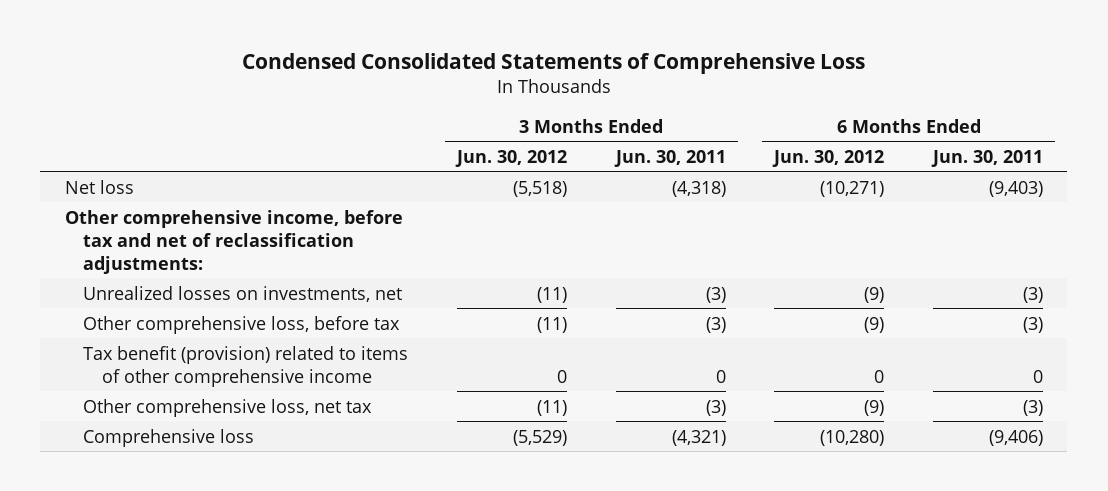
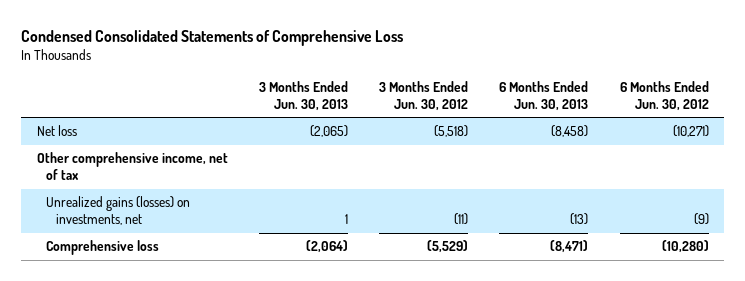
[613,149,726,167] Jun. 30, 2011 -> none
[930,149,1043,167] Jun. 30, 2011 -> none
none -> [258,80,348,111] 3 Months Ended Jun. 30, 2013
none -> [499,80,589,111] 6 Months Ended Jun. 30, 2013
[83,315,401,334] Other comprehensive loss, before tax -> none
[83,345,409,387] Tax benefit (provision) related to items of other comprehensive income -> none
[83,398,373,417] Other comprehensive loss, net tax -> none
[64,209,403,274] Other comprehensive income, before tax and net of reclassification adjustments: -> [36,152,228,181] Other comprehensive income, net of tax
[83,285,403,302] Unrealized losses on investments, net -> [46,196,191,226] Unrealized gains (losses) on investments, net

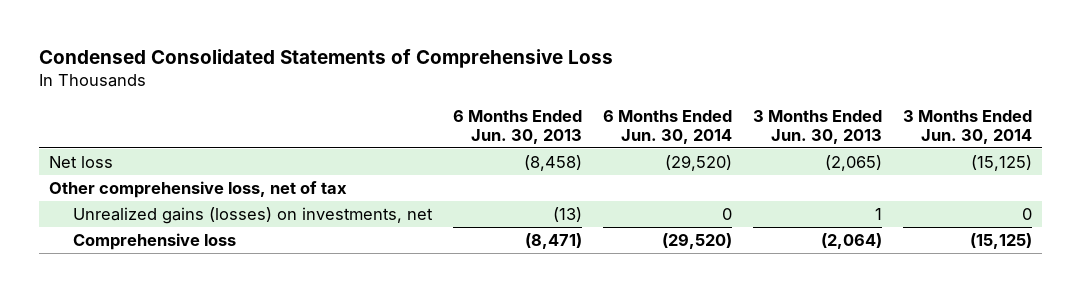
[379,80,469,111] 3 Months Ended Jun. 30, 2012 -> none
[619,80,709,111] 6 Months Ended Jun. 30, 2012 -> none
none -> [603,109,733,144] 6 Months Ended Jun. 30, 2014
none -> [902,109,1032,144] 3 Months Ended Jun. 30, 2014
[36,152,228,181] Other comprehensive income, net of tax -> [49,180,348,198] Other comprehensive loss, net of tax

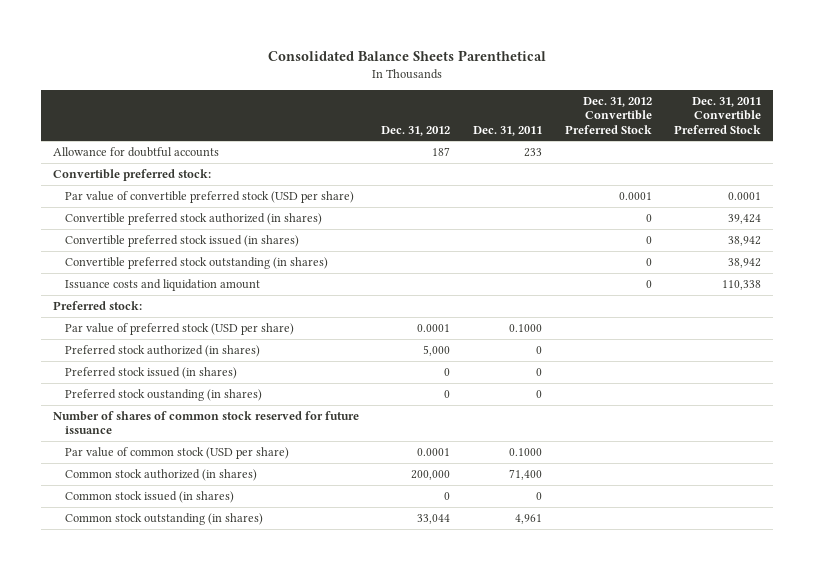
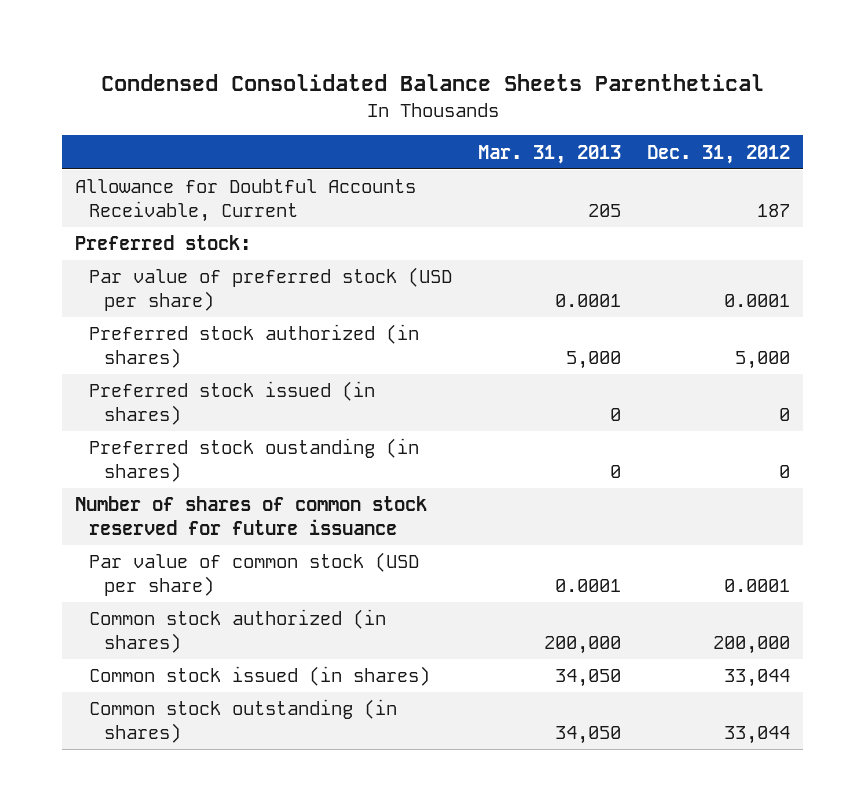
[268,49,547,61] Consolidated Balance Sheets Parenthetical -> [100,74,764,92] Condensed Consolidated Balance Sheets Parenthetical
[473,125,543,136] Dec. 31, 2011 -> none
[564,96,652,134] Dec. 31, 2012 Convertible Preferred Stock -> none
[674,96,762,134] Dec. 31, 2011 Convertible Preferred Stock -> none
none -> [478,144,622,164] Mar. 31, 2013
[52,168,211,181] Convertible preferred stock: -> none
[65,190,355,203] Par value of convertible preferred stock (USD per share) -> none
[65,212,323,225] Convertible preferred stock authorized (in shares) -> none
[65,234,300,247] Convertible preferred stock issued (in shares) -> none
[65,256,329,269] Convertible preferred stock outstanding (in shares) -> none
[65,278,261,291] Issuance costs and liquidation amount -> none
[52,146,219,157] Allowance for doubtful accounts -> [75,179,417,222] Allowance for Doubtful Accounts Receivable, Current
[444,491,451,500] 0 -> [724,669,791,688] 33,044

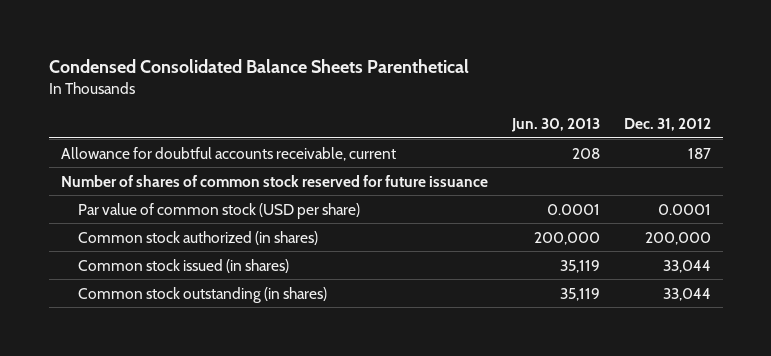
[478,144,622,164] Mar. 31, 2013 -> none
none -> [510,118,600,133] Jun. 30, 2013
[75,235,252,251] Preferred stock: -> none
[89,267,453,311] Par value of preferred stock (USD per share) -> none
[89,324,420,368] Preferred stock authorized (in shares) -> none
[89,381,376,425] Preferred stock issued (in shares) -> none
[89,438,420,482] Preferred stock oustanding (in shares) -> none
[75,179,417,222] Allowance for Doubtful Accounts Receivable, Current -> [60,146,396,161] Allowance for doubtful accounts receivable, current

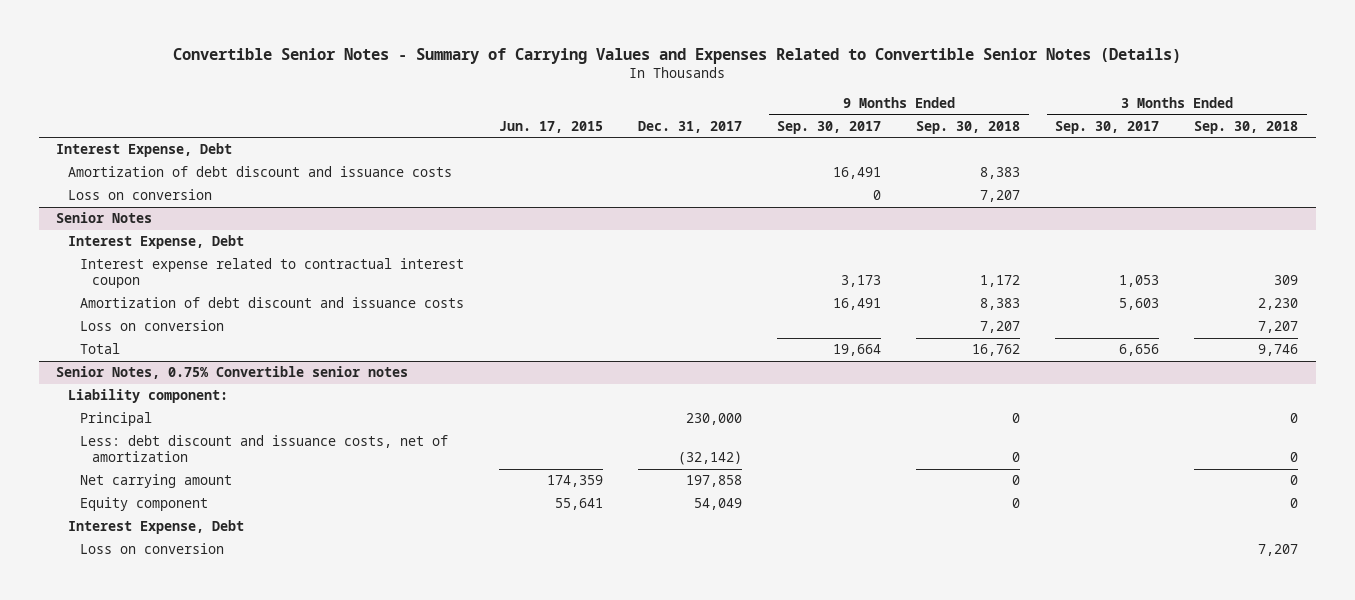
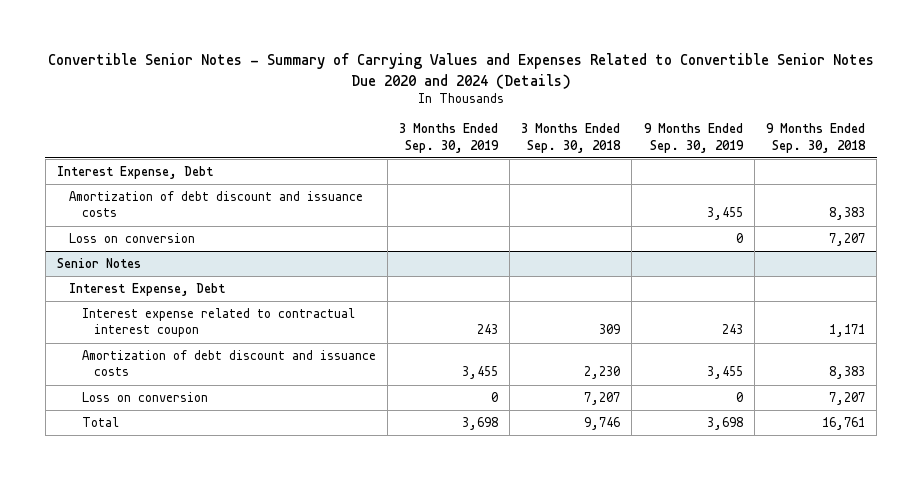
[173,47,1182,64] Convertible Senior Notes - Summary of Carrying Values and Expenses Related to Convertible Senior Notes (Details) -> [47,53,874,89] Convertible Senior Notes - Summary of Carrying Values and Expenses Related to Convertible Senior Notes Due 2020 and 2024 (Details)
[499,120,604,133] Jun. 17, 2015 -> none
[638,120,743,133] Dec. 31, 2017 -> none
[777,120,882,134] Sep. 30, 2017 -> none
[1055,120,1160,134] Sep. 30, 2017 -> none
none -> [399,123,500,153] 3 Months Ended Sep. 30, 2019
none -> [643,123,744,153] 9 Months Ended Sep. 30, 2019
[980,275,1021,288] 1,172 -> [828,324,865,338] 1,171
[56,366,409,380] Senior Notes, 0.75% Convertible senior notes -> none
[68,389,229,404] Liability component: -> none
[80,412,153,427] Principal -> none
[80,435,449,463] Less: debt discount and issuance costs, net of amortization -> none
[80,474,233,489] Net carrying amount -> none
[80,497,209,512] Equity component -> none
[68,520,245,535] Interest Expense, Debt -> none
[80,543,225,555] Loss on conversion -> none
[972,344,1021,357] 16,762 -> [821,417,865,431] 16,761

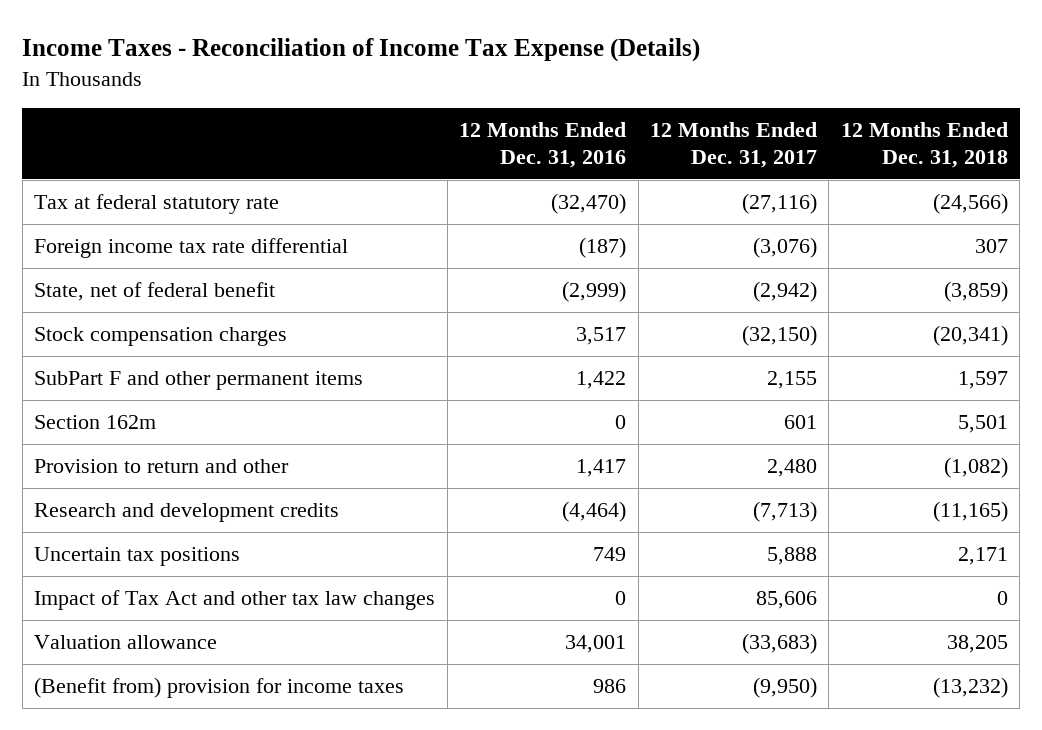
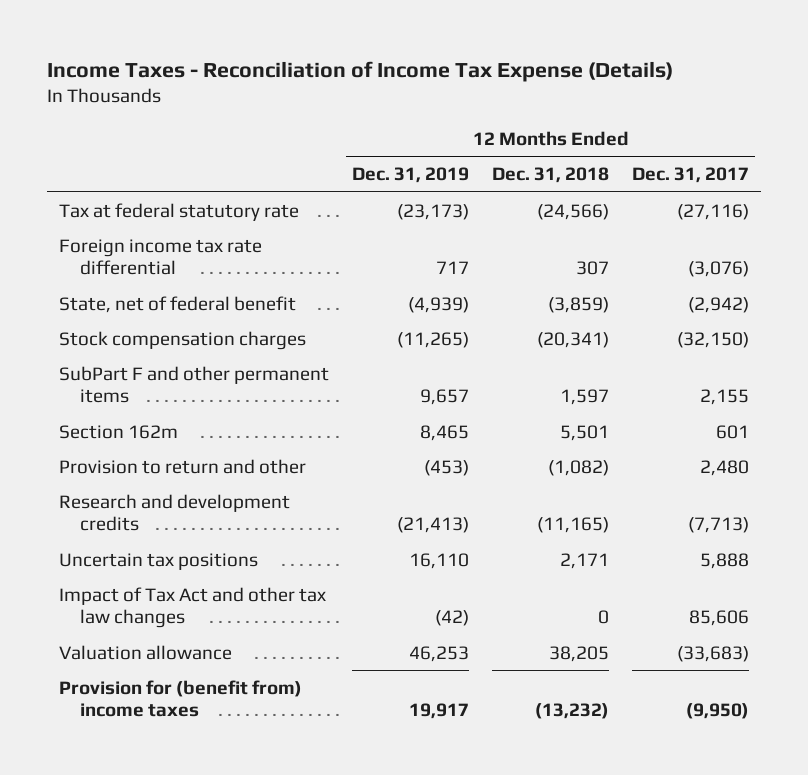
[459,121,627,168] 12 Months Ended Dec. 31, 2016 -> none
none -> [351,167,469,184] Dec. 31, 2019
[34,677,405,699] (Benefit from) provision for income taxes -> [58,679,302,718] Provision for (benefit from) income taxes

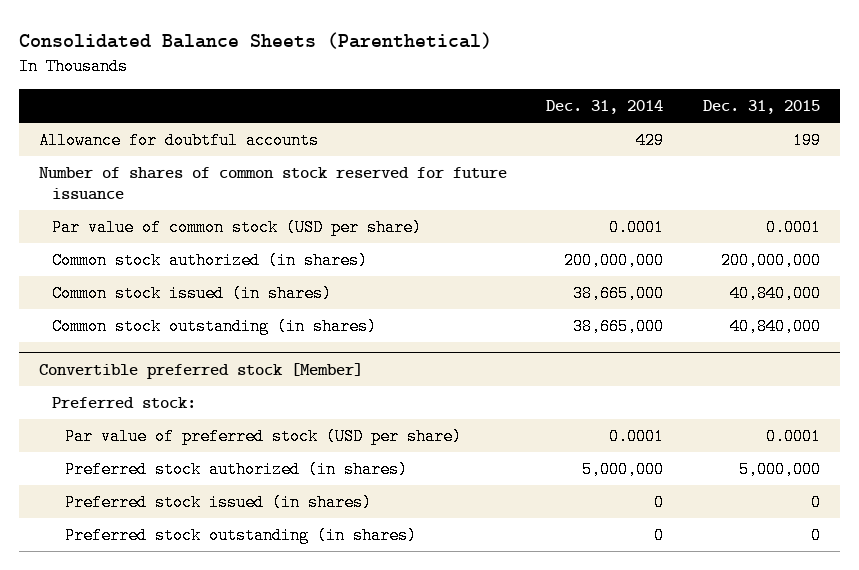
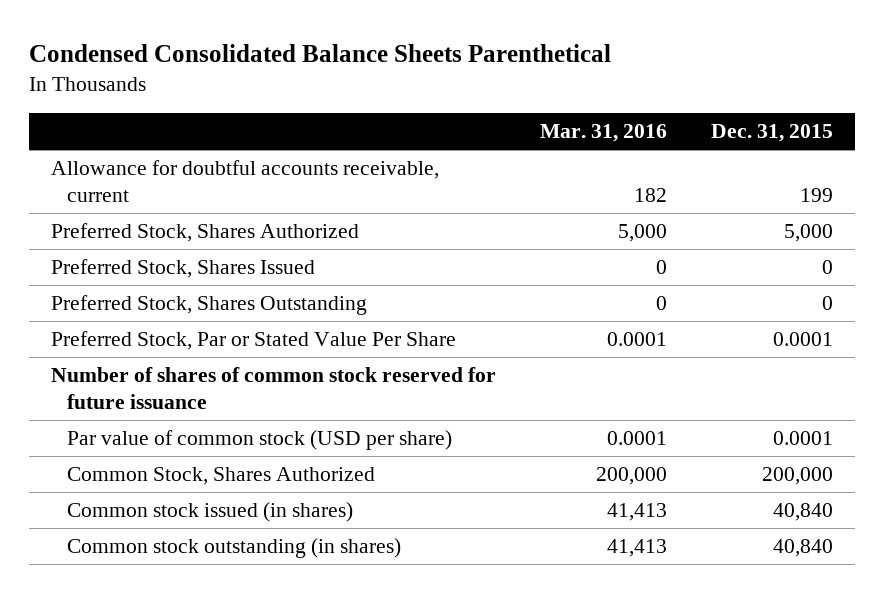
[18,31,492,49] Consolidated Balance Sheets (Parenthetical) -> [28,44,611,63] Condensed Consolidated Balance Sheets Parenthetical
[546,99,664,114] Dec. 31, 2014 -> none
none -> [539,124,667,143] Mar. 31, 2016
[38,132,319,150] Allowance for doubtful accounts -> [50,160,439,202] Allowance for doubtful accounts receivable, current
none -> [50,223,359,243] Preferred Stock, Shares Authorized
none -> [50,259,315,279] Preferred Stock, Shares Issued
none -> [50,295,367,316] Preferred Stock, Shares Outstanding
none -> [50,331,456,351] Preferred Stock, Par or Stated Value Per Share
[38,362,363,379] Convertible preferred stock [Member] -> none
[51,397,196,409] Preferred stock: -> none
[65,428,463,446] Par value of preferred stock (USD per share) -> none
[65,461,409,479] Preferred stock authorized (in shares) -> none
[65,494,373,512] Preferred stock issued (in shares) -> none
[65,527,418,545] Preferred stock outstanding (in shares) -> none
[51,252,368,270] Common stock authorized (in shares) -> [66,467,375,486] Common Stock, Shares Authorized
[721,252,822,270] 200,000,000 -> [761,467,833,486] 200,000
[730,285,822,303] 40,840,000 -> [772,503,833,522] 40,840
[730,318,822,336] 40,840,000 -> [772,539,833,558] 40,840

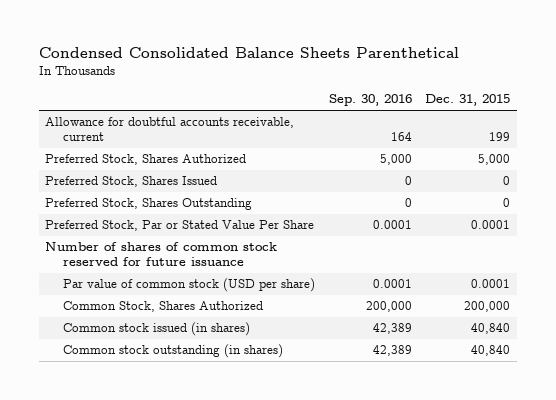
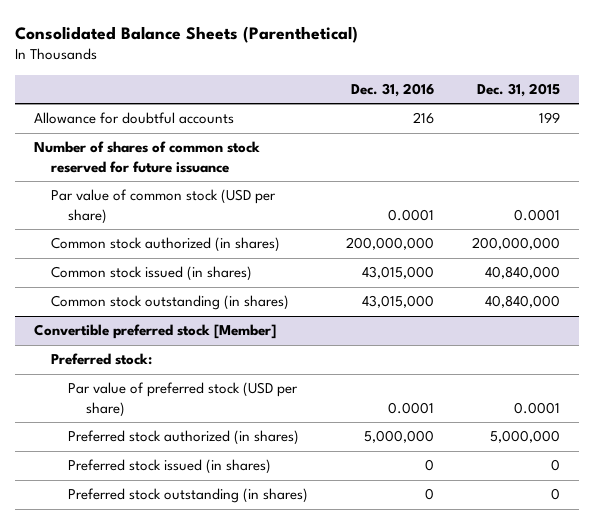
[38,47,459,59] Condensed Consolidated Balance Sheets Parenthetical -> [15,25,359,43] Consolidated Balance Sheets (Parenthetical)
[328,94,412,107] Sep. 30, 2016 -> none
none -> [351,83,435,98] Dec. 31, 2016
[45,154,247,166] Preferred Stock, Shares Authorized -> none
[45,176,218,188] Preferred Stock, Shares Issued -> none
[45,198,253,211] Preferred Stock, Shares Outstanding -> none
[45,220,315,232] Preferred Stock, Par or Stated Value Per Share -> none
[45,117,295,142] Allowance for doubtful accounts receivable, current -> [33,112,234,125] Allowance for doubtful accounts
[62,301,263,313] Common Stock, Shares Authorized -> [51,237,281,253] Common stock authorized (in shares)
[464,301,511,313] 200,000 -> [471,237,560,251] 200,000,000
[471,323,511,335] 40,840 -> [484,266,560,280] 40,840,000
[471,345,511,357] 40,840 -> [484,295,560,309] 40,840,000
none -> [33,324,276,340] Convertible preferred stock [Member]
none -> [51,353,153,366] Preferred stock:
none -> [68,382,299,417] Par value of preferred stock (USD per share)
none -> [68,430,300,446] Preferred stock authorized (in shares)
none -> [68,459,272,475] Preferred stock issued (in shares)
none -> [68,488,309,504] Preferred stock outstanding (in shares)

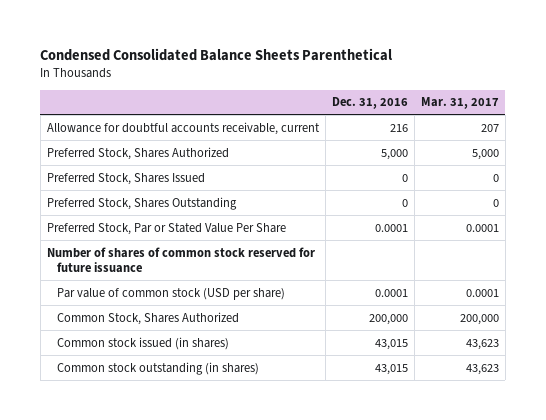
[15,25,359,43] Consolidated Balance Sheets (Parenthetical) -> [40,47,393,61] Condensed Consolidated Balance Sheets Parenthetical
[476,83,560,98] Dec. 31, 2015 -> none
none -> [420,97,499,110] Mar. 31, 2017
[33,112,234,125] Allowance for doubtful accounts -> [46,121,320,135] Allowance for doubtful accounts receivable, current
none -> [46,146,229,160] Preferred Stock, Shares Authorized
none -> [46,172,205,185] Preferred Stock, Shares Issued
none -> [46,196,237,210] Preferred Stock, Shares Outstanding
none -> [46,222,286,235] Preferred Stock, Par or Stated Value Per Share
[33,324,276,340] Convertible preferred stock [Member] -> none
[51,353,153,366] Preferred stock: -> none
[68,382,299,417] Par value of preferred stock (USD per share) -> none
[68,430,300,446] Preferred stock authorized (in shares) -> none
[68,459,272,475] Preferred stock issued (in shares) -> none
[68,488,309,504] Preferred stock outstanding (in shares) -> none
[51,237,281,253] Common stock authorized (in shares) -> [57,311,240,325] Common Stock, Shares Authorized
[346,237,435,251] 200,000,000 -> [368,313,408,325] 200,000
[362,266,435,280] 43,015,000 -> [374,338,408,350] 43,015
[362,295,435,309] 43,015,000 -> [374,363,408,375] 43,015

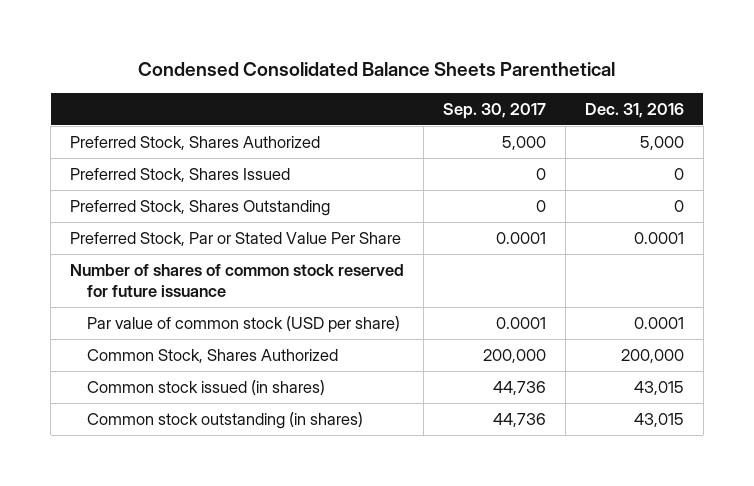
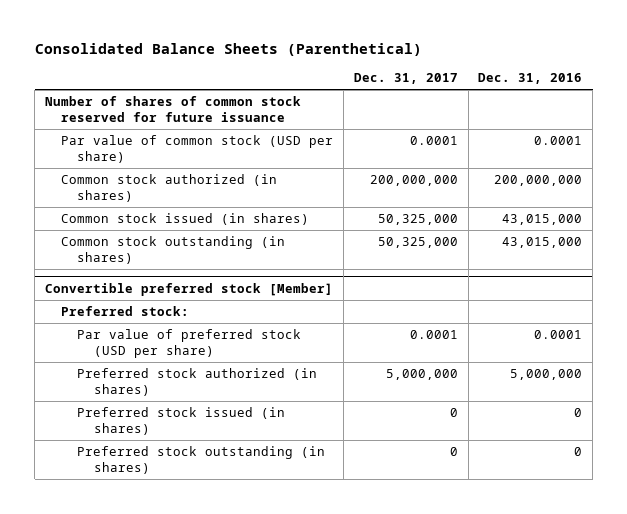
[137,62,615,77] Condensed Consolidated Balance Sheets Parenthetical -> [34,43,422,57] Consolidated Balance Sheets (Parenthetical)
[442,102,546,119] Sep. 30, 2017 -> none
none -> [353,73,458,85] Dec. 31, 2017
[70,136,321,151] Preferred Stock, Shares Authorized -> none
[70,168,291,183] Preferred Stock, Shares Issued -> none
[70,200,331,217] Preferred Stock, Shares Outstanding -> none
[70,232,402,247] Preferred Stock, Par or Stated Value Per Share -> none
[87,349,339,364] Common Stock, Shares Authorized -> [61,173,278,202] Common stock authorized (in shares)
[620,349,684,364] 200,000 -> [494,174,583,186] 200,000,000
[633,381,684,396] 43,015 -> [502,213,583,225] 43,015,000
[633,413,684,428] 43,015 -> [502,236,583,248] 43,015,000
none -> [45,282,334,296] Convertible preferred stock [Member]
none -> [61,305,190,316] Preferred stock:
none -> [77,328,302,358] Par value of preferred stock (USD per share)
none -> [77,367,318,396] Preferred stock authorized (in shares)
none -> [77,406,286,435] Preferred stock issued (in shares)
none -> [77,445,326,474] Preferred stock outstanding (in shares)

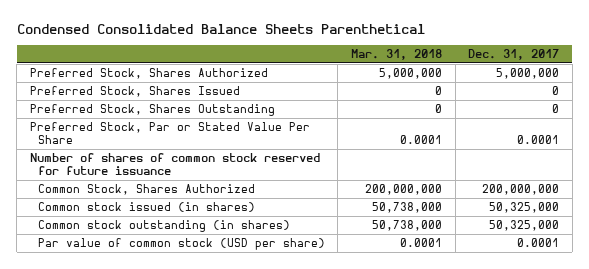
[34,43,422,57] Consolidated Balance Sheets (Parenthetical) -> [16,23,425,34] Condensed Consolidated Balance Sheets Parenthetical
[478,73,583,85] Dec. 31, 2016 -> none
none -> [350,48,442,60] Mar. 31, 2018
none -> [29,68,268,80] Preferred Stock, Shares Authorized
none -> [29,86,240,98] Preferred Stock, Shares Issued
none -> [29,104,275,117] Preferred Stock, Shares Outstanding
none -> [29,122,310,145] Preferred Stock, Par or Stated Value Per Share
[61,173,278,202] Common stock authorized (in shares) -> [37,184,255,196] Common Stock, Shares Authorized
[45,282,334,296] Convertible preferred stock [Member] -> none
[61,305,190,316] Preferred stock: -> none
[77,328,302,358] Par value of preferred stock (USD per share) -> none
[77,367,318,396] Preferred stock authorized (in shares) -> none
[77,406,286,435] Preferred stock issued (in shares) -> none
[77,445,326,474] Preferred stock outstanding (in shares) -> none
[61,134,334,163] Par value of common stock (USD per share) -> [37,238,325,251] Par value of common stock (USD per share)

